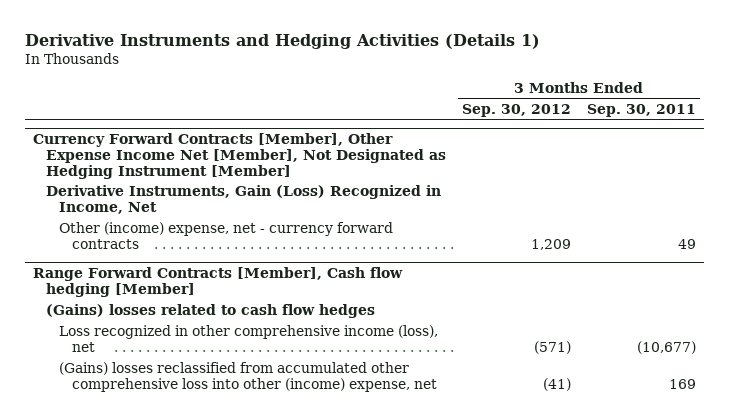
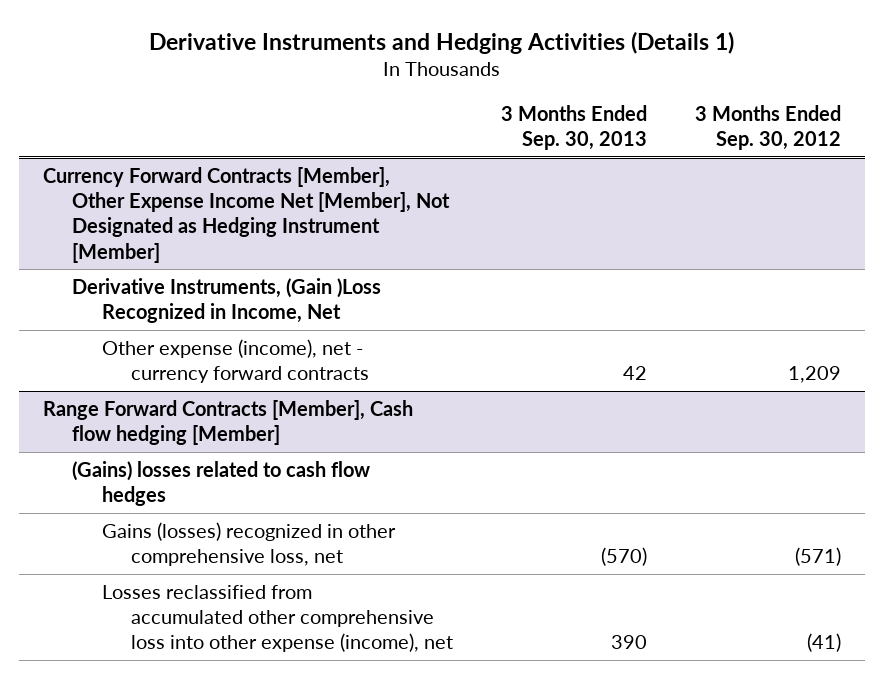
[587,104,697,118] Sep. 30, 2011 -> none
none -> [500,104,647,150] 3 Months Ended Sep. 30, 2013
[45,185,441,215] Derivative Instruments, Gain (Loss) Recognized in Income, Net -> [72,277,382,324] Derivative Instruments, (Gain )Loss Recognized in Income, Net
[58,222,393,250] Other (income) expense, net - currency forward contracts -> [101,338,369,384] Other expense (income), net - currency forward contracts
[58,325,438,353] Loss recognized in other comprehensive income (loss), net -> [101,521,396,567] Gains (losses) recognized in other comprehensive loss, net
[58,362,437,393] (Gains) losses reclassified from accumulated other comprehensive loss into other (income) expense, net -> [101,584,453,653] Losses reclassified from accumulated other comprehensive loss into other expense (income), net

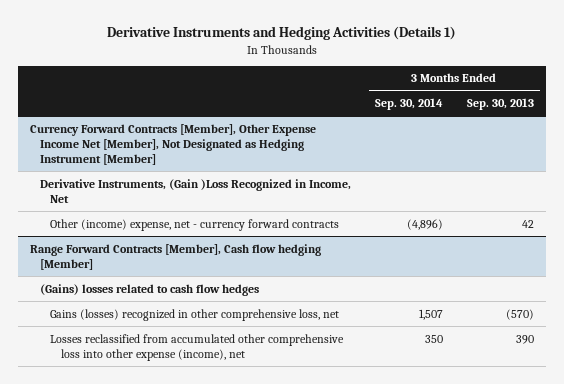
[694,104,841,150] 3 Months Ended Sep. 30, 2012 -> none
none -> [374,98,443,111] Sep. 30, 2014
[101,338,369,384] Other expense (income), net - currency forward contracts -> [50,218,340,231] Other (income) expense, net - currency forward contracts

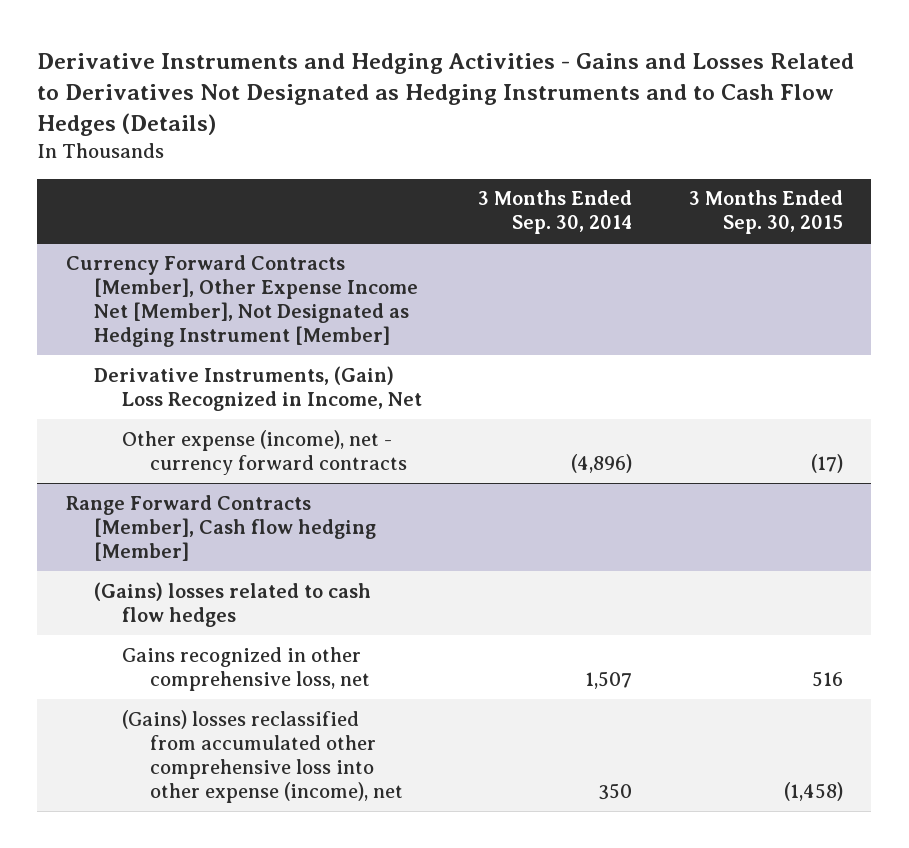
[106,26,456,41] Derivative Instruments and Hedging Activities (Details 1) -> [37,52,855,137] Derivative Instruments and Hedging Activities - Gains and Losses Related to Derivatives Not Designated as Hedging Instruments and to Cash Flow Hedges (Details)
[466,98,534,111] Sep. 30, 2013 -> none
none -> [688,190,843,235] 3 Months Ended Sep. 30, 2015
[40,178,352,203] Derivative Instruments, (Gain )Loss Recognized in Income, Net -> [93,365,422,411] Derivative Instruments, (Gain) Loss Recognized in Income, Net
[50,218,340,231] Other (income) expense, net - currency forward contracts -> [121,429,407,475] Other expense (income), net - currency forward contracts
[50,308,340,321] Gains (losses) recognized in other comprehensive loss, net -> [121,646,370,691] Gains recognized in other comprehensive loss, net
[50,333,345,361] Losses reclassified from accumulated other comprehensive loss into other expense (income), net -> [121,709,403,804] (Gains) losses reclassified from accumulated other comprehensive loss into other expense (income), net

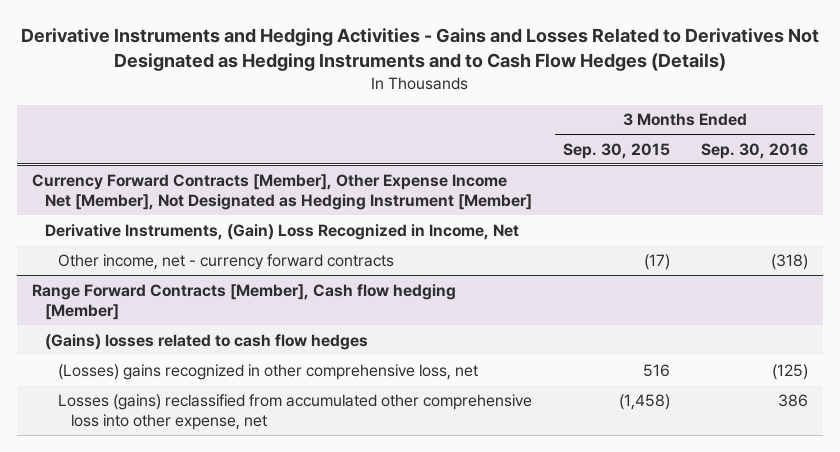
[478,190,633,235] 3 Months Ended Sep. 30, 2014 -> none
none -> [700,142,808,159] Sep. 30, 2016
[121,429,407,475] Other expense (income), net - currency forward contracts -> [58,253,395,270] Other income, net - currency forward contracts
[121,646,370,691] Gains recognized in other comprehensive loss, net -> [58,363,479,380] (Losses) gains recognized in other comprehensive loss, net
[121,709,403,804] (Gains) losses reclassified from accumulated other comprehensive loss into other expense (income), net -> [58,393,533,430] Losses (gains) reclassified from accumulated other comprehensive loss into other expense, net

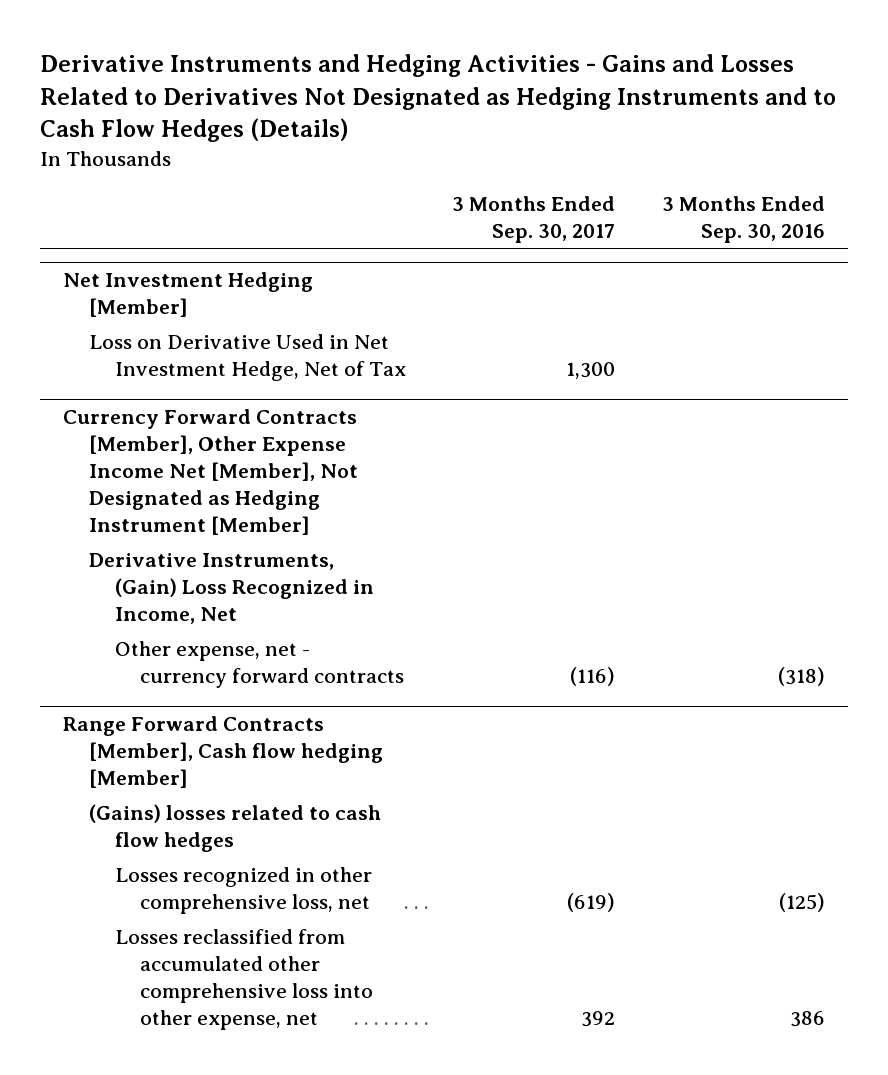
[562,142,670,159] Sep. 30, 2015 -> none
none -> [452,196,616,244] 3 Months Ended Sep. 30, 2017
none -> [63,272,314,318] Net Investment Hedging [Member]
none -> [88,333,406,381] Loss on Derivative Used in Net Investment Hedge, Net of Tax
[58,253,395,270] Other income, net - currency forward contracts -> [114,640,405,688] Other expense, net - currency forward contracts
[58,363,479,380] (Losses) gains recognized in other comprehensive loss, net -> [114,866,372,914] Losses recognized in other comprehensive loss, net
[58,393,533,430] Losses (gains) reclassified from accumulated other comprehensive loss into other expense, net -> [114,928,374,1030] Losses reclassified from accumulated other comprehensive loss into other expense, net

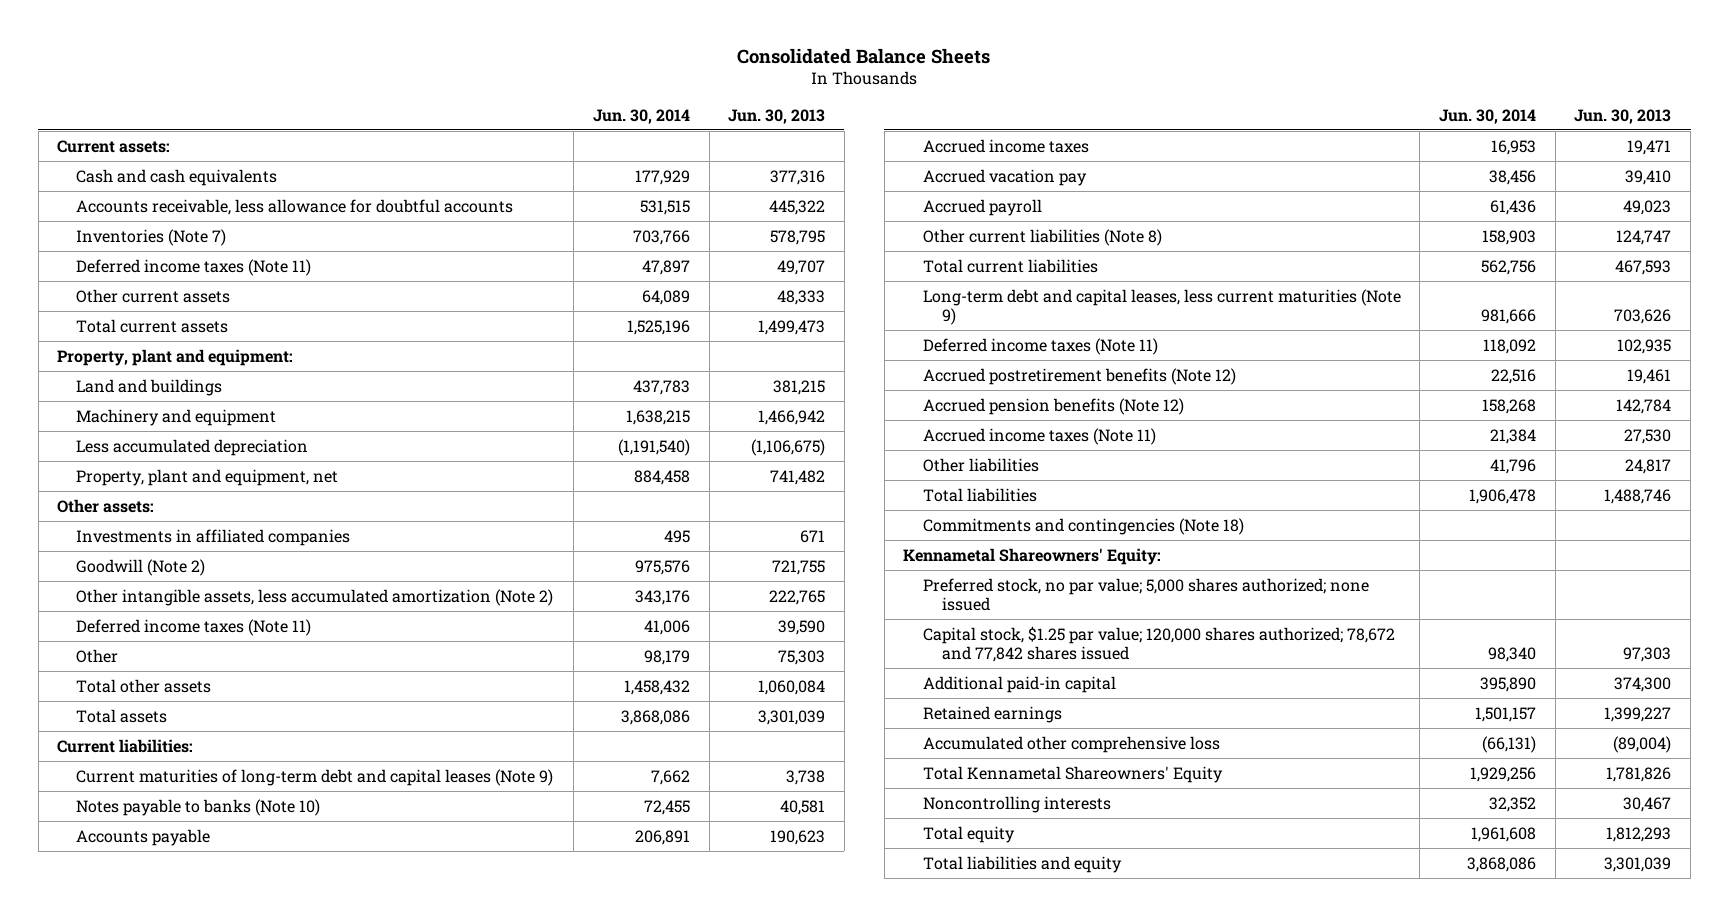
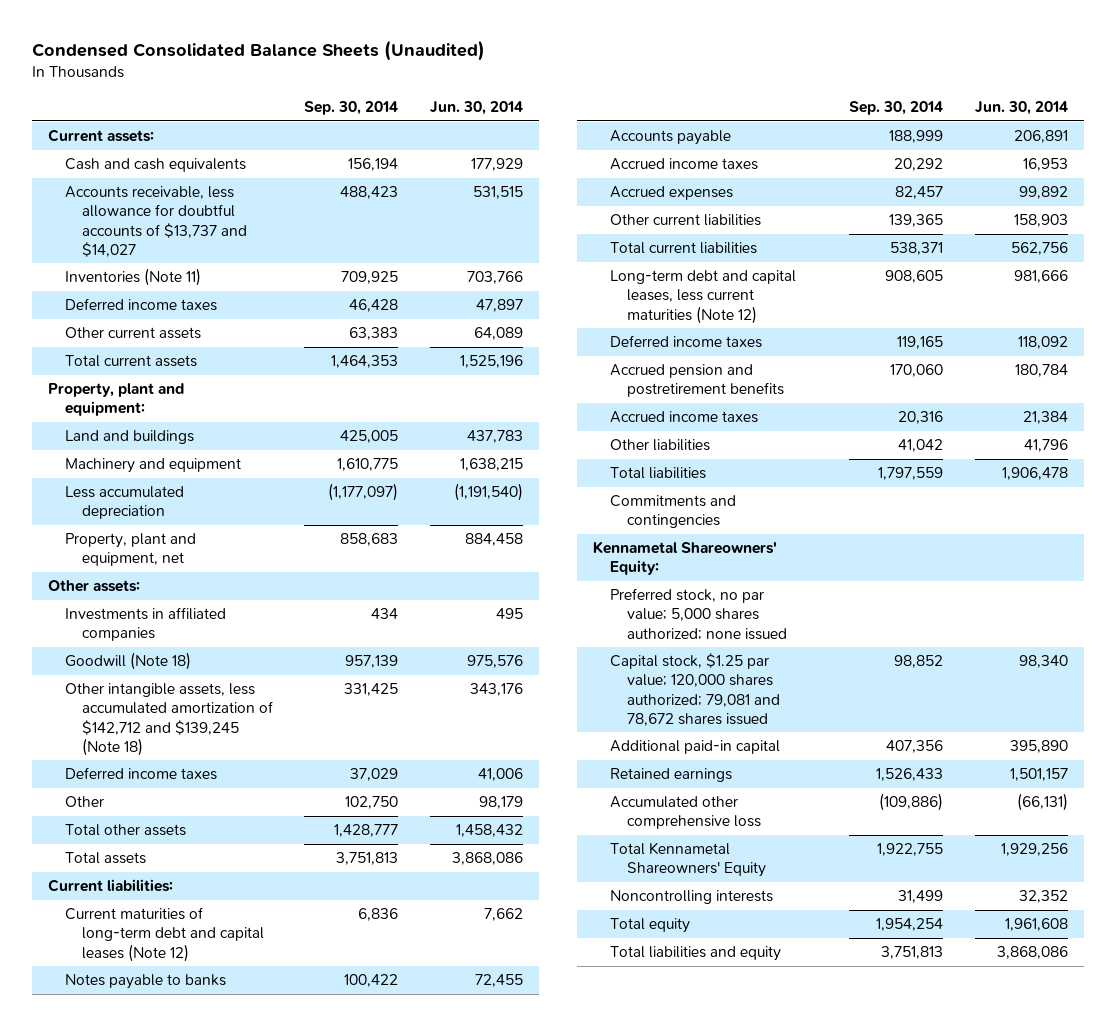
[737,47,991,64] Consolidated Balance Sheets -> [32,40,486,62] Condensed Consolidated Balance Sheets (Unaudited)
[728,108,826,124] Jun. 30, 2013 -> none
none -> [304,101,399,116] Sep. 30, 2014
[76,198,514,215] Accounts receivable, less allowance for doubtful accounts -> [64,186,247,257] Accounts receivable, less allowance for doubtful accounts of $13,737 and $14,027
[76,228,227,246] Inventories (Note 7) -> [64,268,201,287] Inventories (Note 11)
[76,258,312,276] Deferred income taxes (Note 11) -> [64,298,217,312] Deferred income taxes
[76,558,206,576] Goodwill (Note 2) -> [64,652,191,671] Goodwill (Note 18)
[76,588,554,606] Other intangible assets, less accumulated amortization (Note 2) -> [64,683,273,756] Other intangible assets, less accumulated amortization of $142,712 and $139,245 (Note 18)
[76,618,312,636] Deferred income taxes (Note 11) -> [64,767,217,781] Deferred income taxes
[76,768,554,786] Current maturities of long-term debt and capital leases (Note 9) -> [64,907,264,962] Current maturities of long-term debt and capital leases (Note 12)
[76,798,321,816] Notes payable to banks (Note 10) -> [64,974,226,990] Notes payable to banks
[922,168,1087,186] Accrued vacation pay -> none
[922,198,1042,216] Accrued payroll -> none
none -> [610,186,734,201] Accrued expenses
[922,228,1162,246] Other current liabilities (Note 8) -> [610,214,762,227] Other current liabilities
[922,367,1236,385] Accrued postretirement benefits (Note 12) -> none
[922,397,1184,415] Accrued pension benefits (Note 12) -> none
[922,288,1401,325] Long-term debt and capital leases, less current maturities (Note 9) -> [610,270,797,324] Long-term debt and capital leases, less current maturities (Note 12)
[922,337,1158,355] Deferred income taxes (Note 11) -> [610,335,763,349] Deferred income taxes
none -> [610,364,784,398] Accrued pension and postretirement benefits
[922,427,1156,445] Accrued income taxes (Note 11) -> [610,411,759,424] Accrued income taxes
[922,517,1244,535] Commitments and contingencies (Note 18) -> [610,495,737,529] Commitments and contingencies
[922,625,1395,662] Capital stock, $1.25 par value; 120,000 shares authorized; 78,672 and 77,842 shares issued -> [610,653,780,726] Capital stock, $1.25 par value; 120,000 shares authorized; 79,081 and 78,672 shares issued

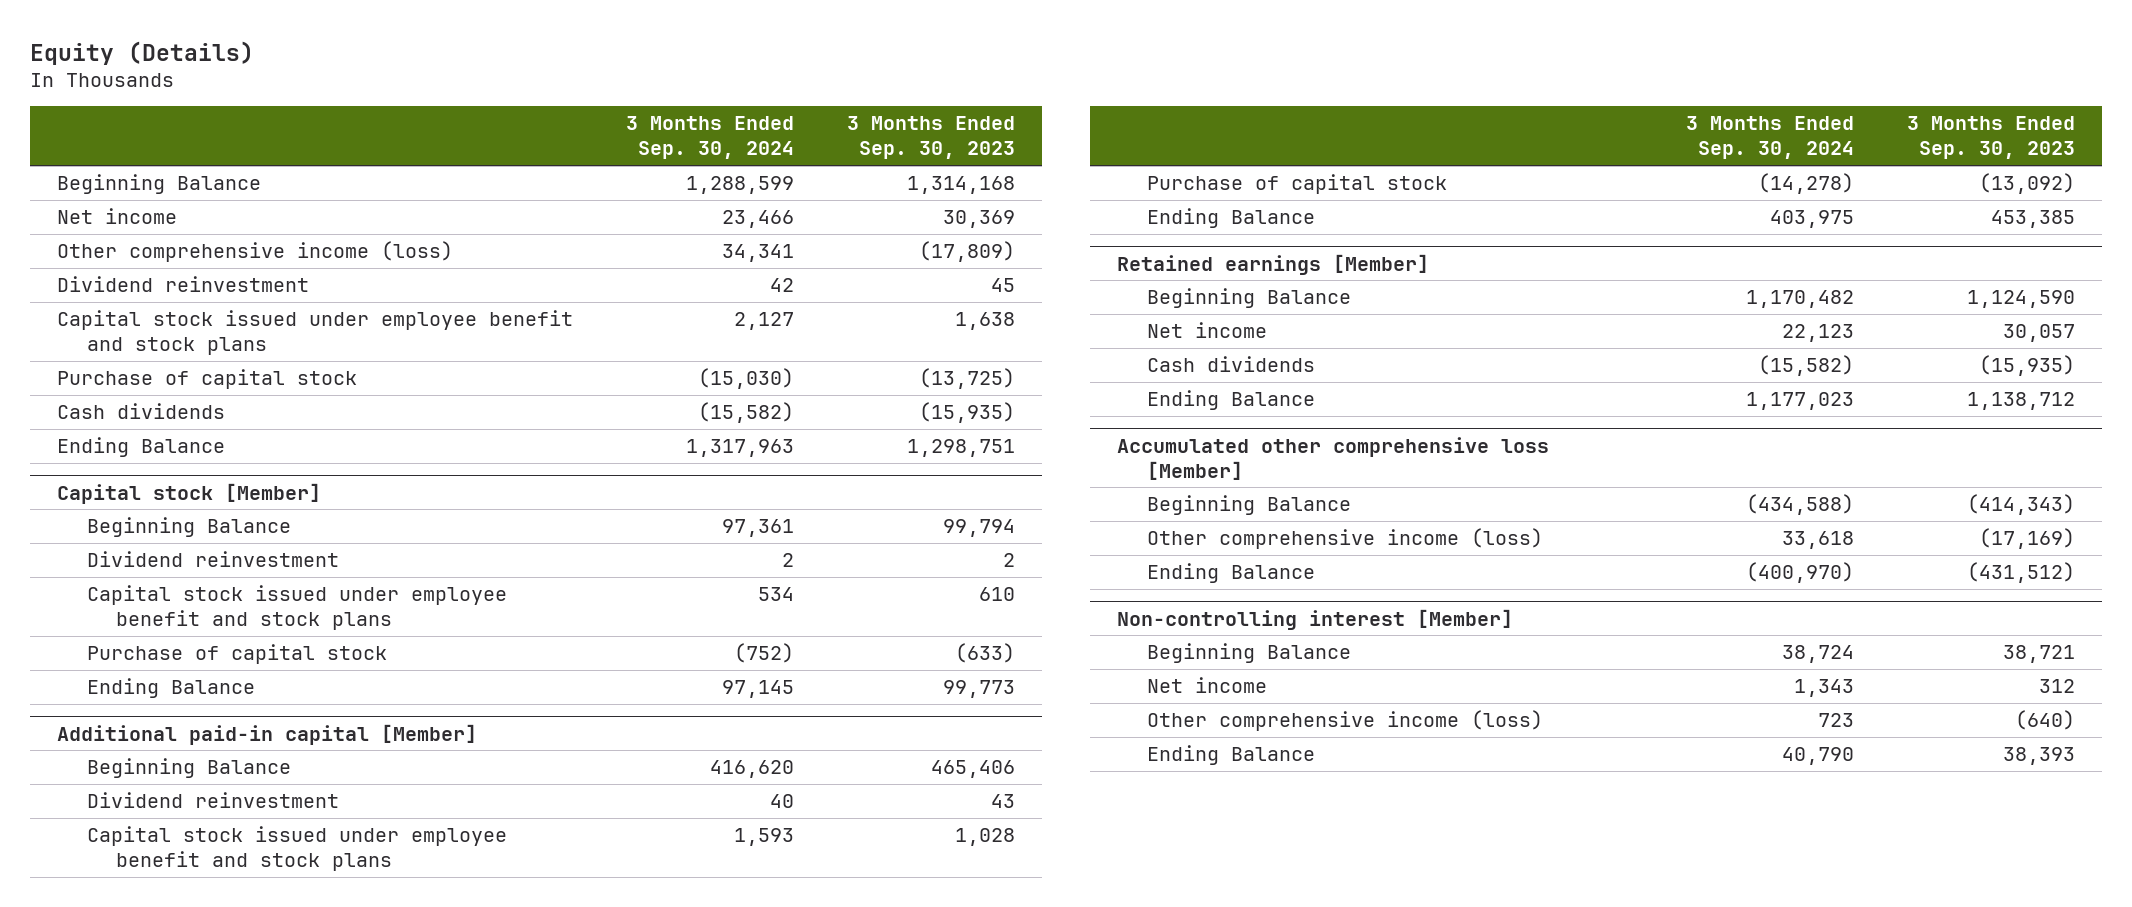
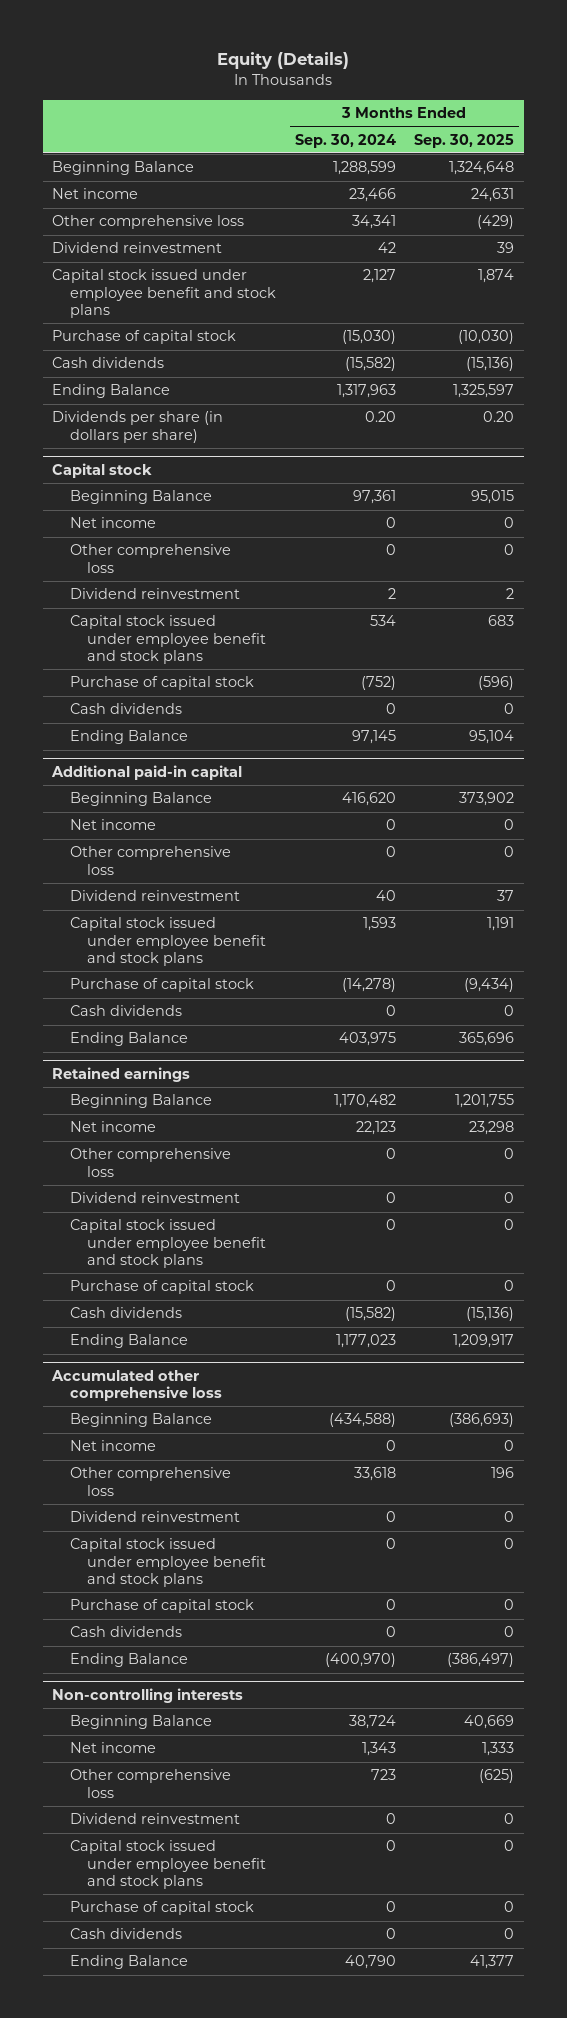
[847,116,1016,160] 3 Months Ended Sep. 30, 2023 -> none
none -> [414,133,515,148] Sep. 30, 2025
[56,241,453,263] Other comprehensive income (loss) -> [52,215,245,230] Other comprehensive loss
none -> [52,411,224,443] Dividends per share (in dollars per share)
[56,482,321,504] Capital stock [Member] -> [52,462,153,478] Capital stock
none -> [69,517,156,529] Net income
none -> [69,544,231,573] Other comprehensive loss
none -> [69,703,182,715] Cash dividends
[56,723,477,745] Additional paid-in capital [Member] -> [51,764,243,780] Additional paid-in capital
none -> [69,819,156,831] Net income
none -> [69,846,231,875] Other comprehensive loss
none -> [69,1005,182,1017] Cash dividends
[1117,253,1430,275] Retained earnings [Member] -> [52,1066,191,1082] Retained earnings
none -> [69,1148,231,1177] Other comprehensive loss
none -> [69,1192,240,1204] Dividend reinvestment
none -> [69,1219,266,1268] Capital stock issued under employee benefit and stock plans
none -> [69,1280,254,1295] Purchase of capital stock
[1117,436,1550,480] Accumulated other comprehensive loss [Member] -> [51,1369,222,1402] Accumulated other comprehensive loss
none -> [69,1440,156,1452] Net income
[1146,528,1543,550] Other comprehensive income (loss) -> [69,1467,231,1496] Other comprehensive loss
none -> [69,1511,240,1523] Dividend reinvestment
none -> [69,1538,266,1587] Capital stock issued under employee benefit and stock plans
none -> [69,1599,254,1614] Purchase of capital stock
none -> [69,1626,182,1638] Cash dividends
[1117,608,1514,630] Non-controlling interest [Member] -> [52,1687,244,1703] Non-controlling interests
[1146,710,1543,732] Other comprehensive income (loss) -> [69,1769,231,1798] Other comprehensive loss
none -> [69,1813,240,1825] Dividend reinvestment
none -> [69,1840,266,1889] Capital stock issued under employee benefit and stock plans
none -> [69,1901,254,1916] Purchase of capital stock
none -> [69,1928,182,1940] Cash dividends

